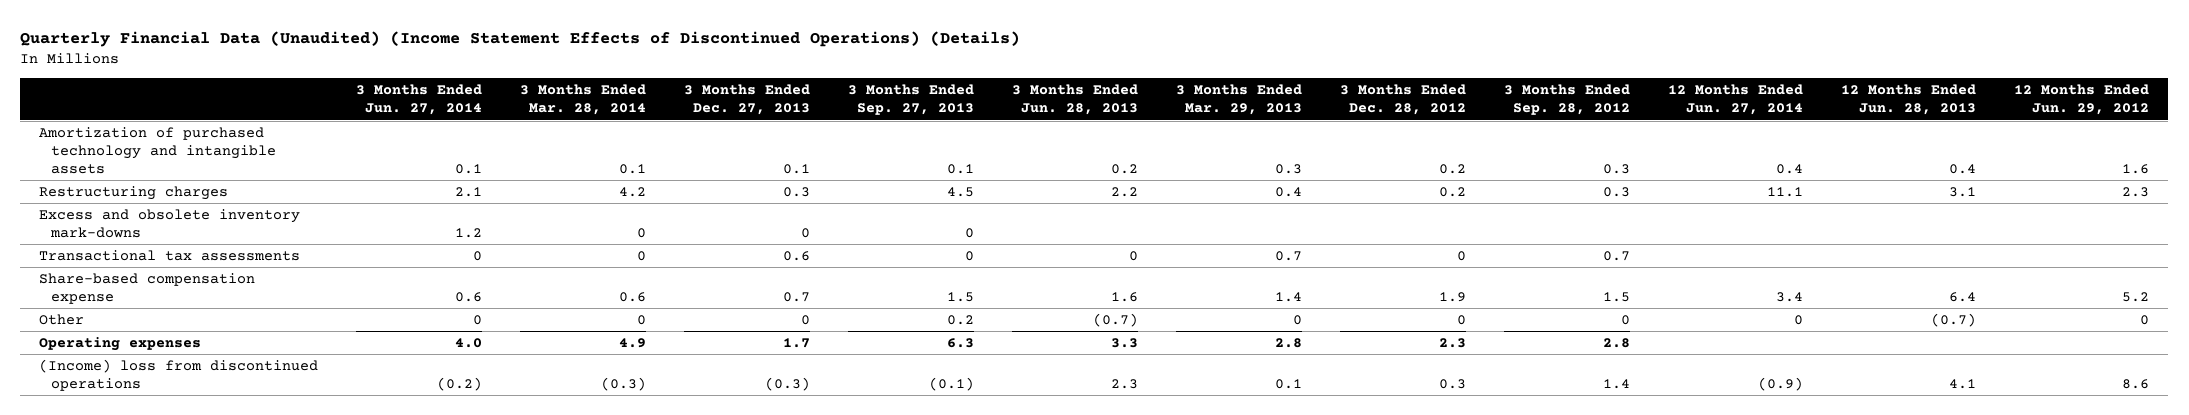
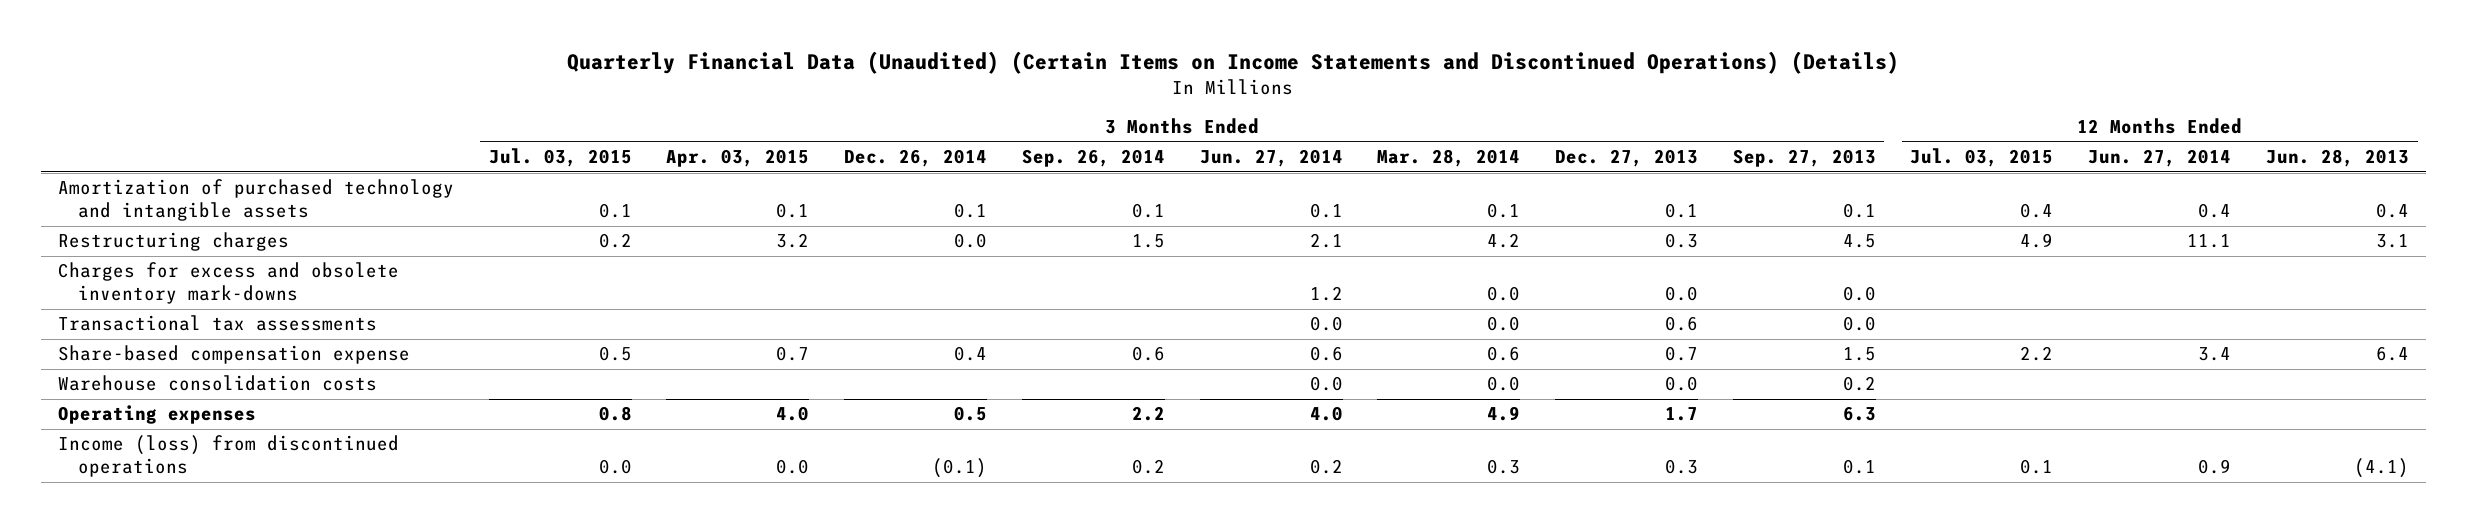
[20,31,1021,48] Quarterly Financial Data (Unaudited) (Income Statement Effects of Discontinued Operations) (Details) -> [567,51,1900,75] Quarterly Financial Data (Unaudited) (Certain Items on Income Statements and Discontinued Operations) (Details)
[1012,84,1139,116] 3 Months Ended Jun. 28, 2013 -> none
[1176,84,1303,116] 3 Months Ended Mar. 29, 2013 -> none
[1340,84,1467,116] 3 Months Ended Dec. 28, 2012 -> none
[1504,84,1631,116] 3 Months Ended Sep. 28, 2012 -> none
[2014,84,2150,116] 12 Months Ended Jun. 29, 2012 -> none
none -> [488,148,632,168] Jul. 03, 2015
none -> [666,149,810,168] Apr. 03, 2015
none -> [844,149,988,168] Dec. 26, 2014
none -> [1021,149,1165,168] Sep. 26, 2014
none -> [1910,148,2054,168] Jul. 03, 2015
[39,208,301,238] Excess and obsolete inventory mark-downs -> [58,262,400,305] Charges for excess and obsolete inventory mark-downs
[637,227,647,238] 0 -> [1487,286,1521,302] 0.0
[801,227,811,238] 0 -> [1665,286,1699,302] 0.0
[965,227,975,238] 0 -> [1842,286,1876,302] 0.0
[473,250,483,261] 0 -> [1309,316,1343,332] 0.0
[637,250,647,261] 0 -> [1487,316,1521,332] 0.0
[965,250,975,261] 0 -> [1842,316,1876,332] 0.0
[39,313,85,325] Other -> none
none -> [58,375,378,392] Warehouse consolidation costs
[39,358,319,391] (Income) loss from discontinued operations -> [58,435,400,478] Income (loss) from discontinued operations
[437,376,483,391] (0.2) -> [1309,459,1343,475] 0.2
[601,376,647,391] (0.3) -> [1487,459,1521,475] 0.3
[765,376,811,391] (0.3) -> [1665,459,1699,475] 0.3
[929,376,975,391] (0.1) -> [1842,459,1876,475] 0.1
[1758,376,1804,391] (0.9) -> [2198,459,2232,475] 0.9
[1949,378,1977,389] 4.1 -> [2353,458,2409,479] (4.1)

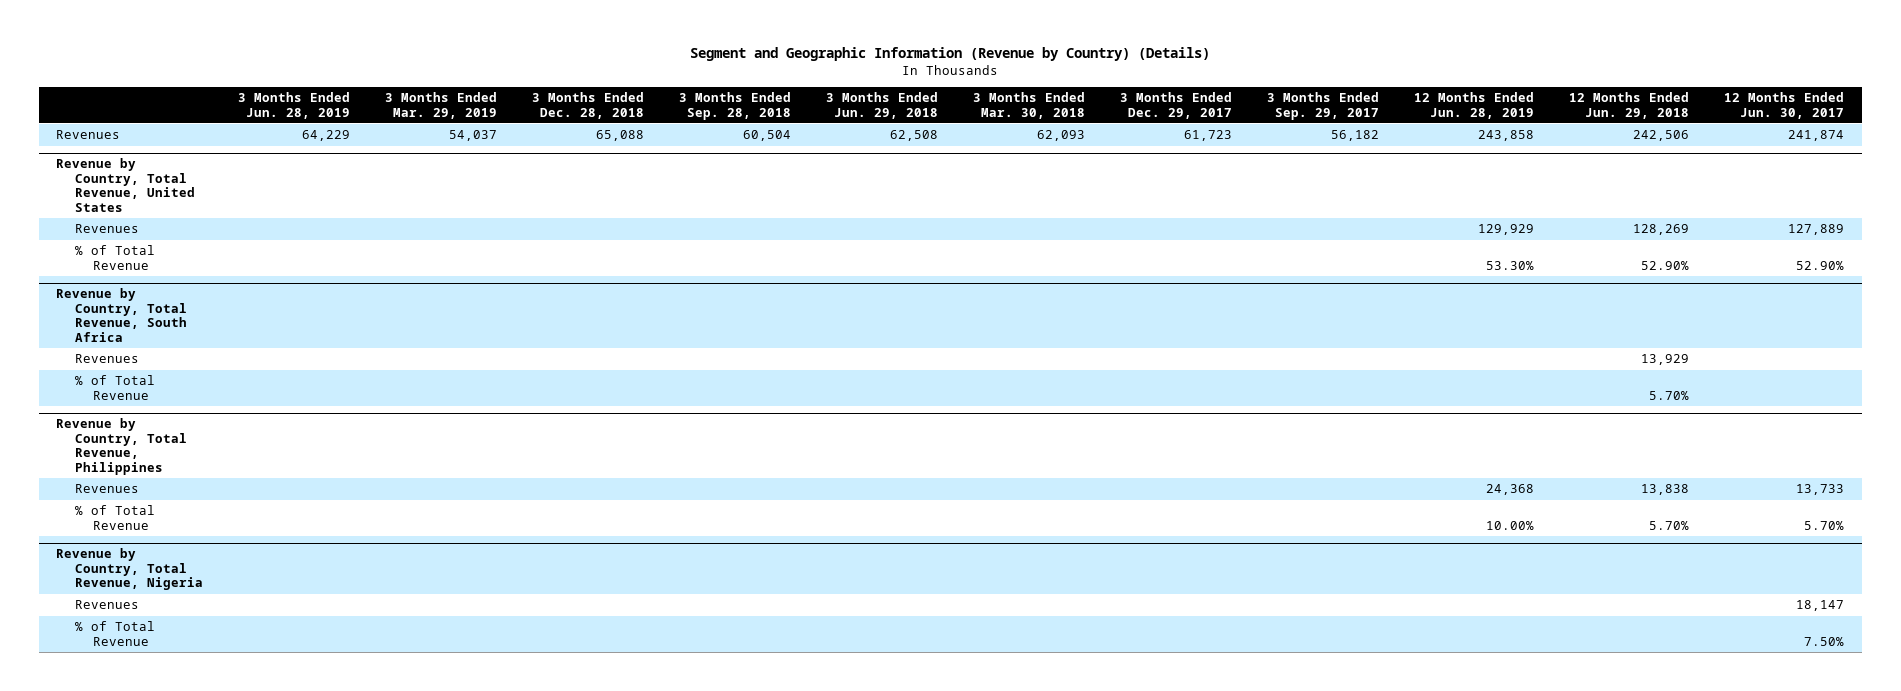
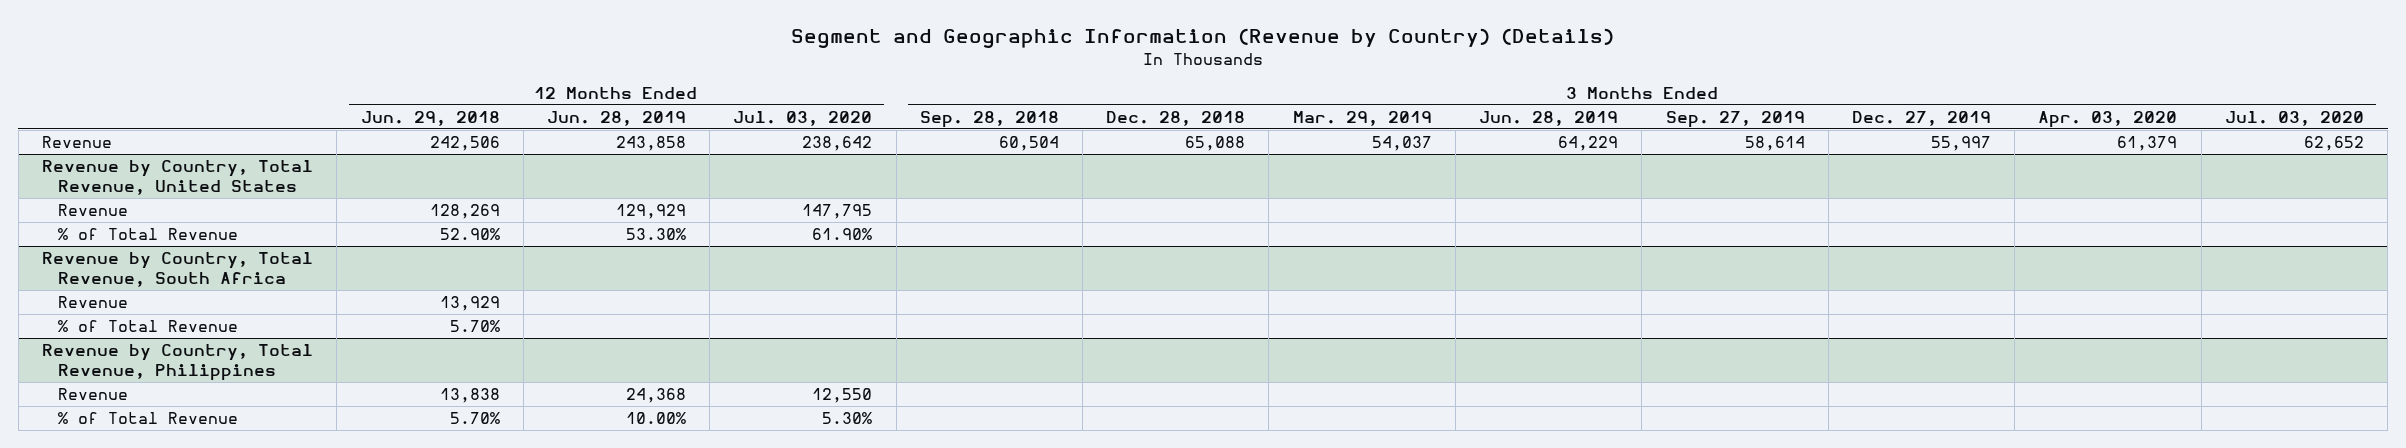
[825,92,938,119] 3 Months Ended Jun. 29, 2018 -> none
[972,92,1085,119] 3 Months Ended Mar. 30, 2018 -> none
[1119,92,1232,119] 3 Months Ended Dec. 29, 2017 -> none
[1267,92,1380,120] 3 Months Ended Sep. 29, 2017 -> none
[1724,92,1845,119] 12 Months Ended Jun. 30, 2017 -> none
none -> [733,110,873,126] Jul. 03, 2020
none -> [1665,110,1805,128] Sep. 27, 2019
none -> [1851,110,1991,126] Dec. 27, 2019
none -> [2038,110,2178,128] Apr. 03, 2020
none -> [2224,110,2364,126] Jul. 03, 2020
[56,130,121,140] Revenues -> [42,136,113,149] Revenue
[74,224,139,234] Revenues -> [57,204,128,217] Revenue
[74,354,139,364] Revenues -> [57,296,128,309] Revenue
[74,484,139,494] Revenues -> [57,388,128,401] Revenue
[56,548,203,591] Revenue by Country, Total Revenue, Nigeria -> none
[74,600,139,610] Revenues -> none
[74,621,155,646] % of Total Revenue -> none

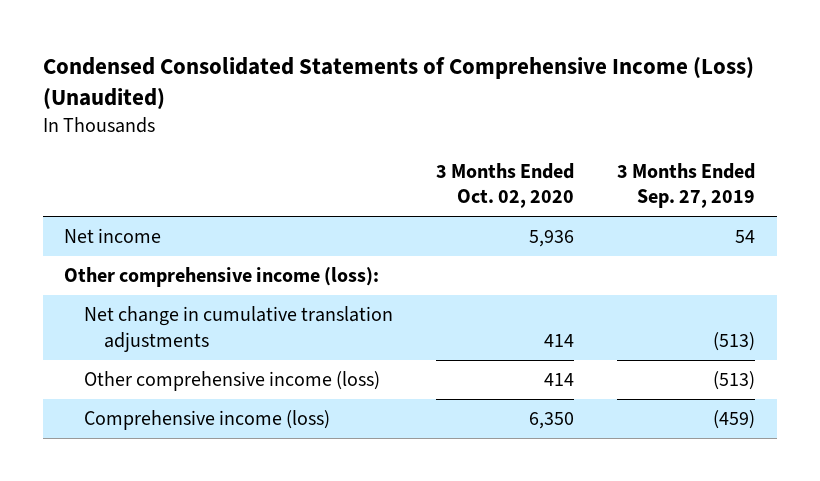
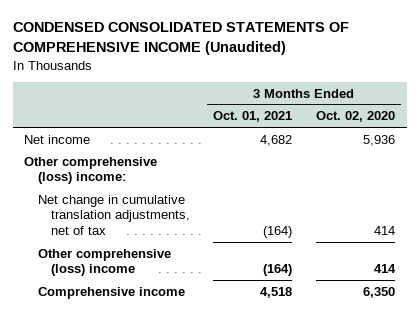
[42,56,754,110] Condensed Consolidated Statements of Comprehensive Income (Loss) (Unaudited) -> [12,22,349,56] CONDENSED CONSOLIDATED STATEMENTS OF COMPREHENSIVE INCOME (Unaudited)
[617,162,756,209] 3 Months Ended Sep. 27, 2019 -> none
none -> [213,111,293,123] Oct. 01, 2021
[64,267,380,288] Other comprehensive income (loss): -> [24,156,158,185] Other comprehensive (loss) income:
[84,306,394,352] Net change in cumulative translation adjustments -> [37,194,190,235] Net change in cumulative translation adjustments, net of tax
[84,371,381,392] Other comprehensive income (loss) -> [37,248,171,277] Other comprehensive (loss) income
[84,410,331,431] Comprehensive income (loss) -> [37,286,185,299] Comprehensive income

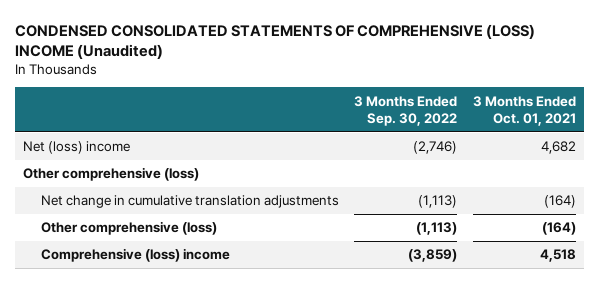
[12,22,349,56] CONDENSED CONSOLIDATED STATEMENTS OF COMPREHENSIVE INCOME (Unaudited) -> [15,23,536,60] CONDENSED CONSOLIDATED STATEMENTS OF COMPREHENSIVE (LOSS) INCOME (Unaudited)
[316,111,396,123] Oct. 02, 2020 -> none
none -> [354,95,458,126] 3 Months Ended Sep. 30, 2022
[24,134,91,144] Net income -> [22,141,130,155] Net (loss) income
[24,156,158,185] Other comprehensive (loss) income: -> [22,167,199,182] Other comprehensive (loss)
[37,194,190,235] Net change in cumulative translation adjustments, net of tax -> [40,195,339,209] Net change in cumulative translation adjustments
[37,248,171,277] Other comprehensive (loss) income -> [40,221,217,236] Other comprehensive (loss)
[37,286,185,299] Comprehensive income -> [40,248,230,263] Comprehensive (loss) income

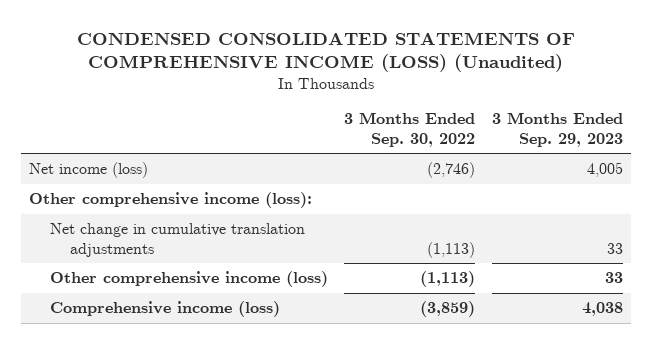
[15,23,536,60] CONDENSED CONSOLIDATED STATEMENTS OF COMPREHENSIVE (LOSS) INCOME (Unaudited) -> [76,31,575,73] CONDENSED CONSOLIDATED STATEMENTS OF COMPREHENSIVE INCOME (LOSS) (Unaudited)
[472,95,576,126] 3 Months Ended Oct. 01, 2021 -> none
none -> [491,112,623,147] 3 Months Ended Sep. 29, 2023
[22,141,130,155] Net (loss) income -> [29,162,149,179] Net income (loss)
[22,167,199,182] Other comprehensive (loss) -> [29,192,313,209] Other comprehensive income (loss):
[40,221,217,236] Other comprehensive (loss) -> [49,271,328,288] Other comprehensive income (loss)
[40,248,230,263] Comprehensive (loss) income -> [49,301,280,318] Comprehensive income (loss)

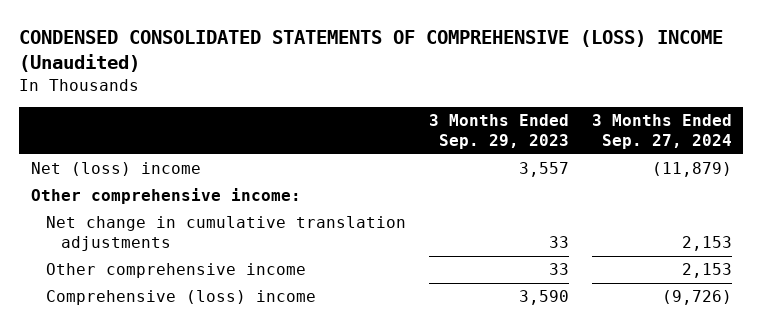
[76,31,575,73] CONDENSED CONSOLIDATED STATEMENTS OF COMPREHENSIVE INCOME (LOSS) (Unaudited) -> [19,30,724,73] CONDENSED CONSOLIDATED STATEMENTS OF COMPREHENSIVE (LOSS) INCOME (Unaudited)
[344,112,476,147] 3 Months Ended Sep. 30, 2022 -> none
none -> [591,114,732,150] 3 Months Ended Sep. 27, 2024
[29,162,149,179] Net income (loss) -> [30,162,201,177] Net (loss) income
[586,162,623,178] 4,005 -> [518,162,569,178] 3,557
[29,192,313,209] Other comprehensive income (loss): -> [30,188,301,205] Other comprehensive income:
[49,271,328,288] Other comprehensive income (loss) -> [46,263,307,279] Other comprehensive income
[49,301,280,318] Comprehensive income (loss) -> [46,290,317,306] Comprehensive (loss) income
[581,302,623,317] 4,038 -> [518,290,569,306] 3,590

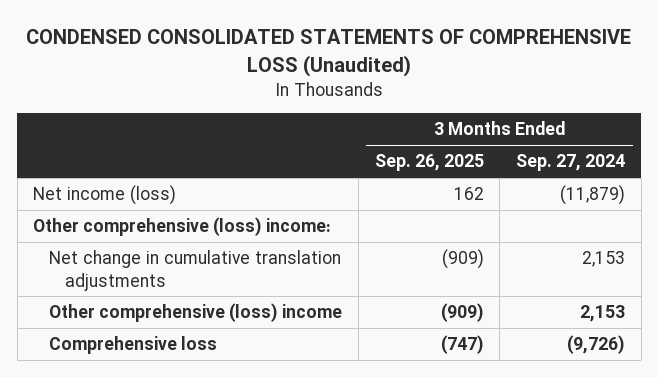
[19,30,724,73] CONDENSED CONSOLIDATED STATEMENTS OF COMPREHENSIVE (LOSS) INCOME (Unaudited) -> [26,29,632,77] CONDENSED CONSOLIDATED STATEMENTS OF COMPREHENSIVE LOSS (Unaudited)
[428,114,569,150] 3 Months Ended Sep. 29, 2023 -> none
none -> [374,154,484,172] Sep. 26, 2025
[30,162,201,177] Net (loss) income -> [33,185,177,206] Net income (loss)
[30,188,301,205] Other comprehensive income: -> [33,217,332,237] Other comprehensive (loss) income:
[46,263,307,279] Other comprehensive income -> [49,303,343,323] Other comprehensive (loss) income
[46,290,317,306] Comprehensive (loss) income -> [49,336,218,355] Comprehensive loss

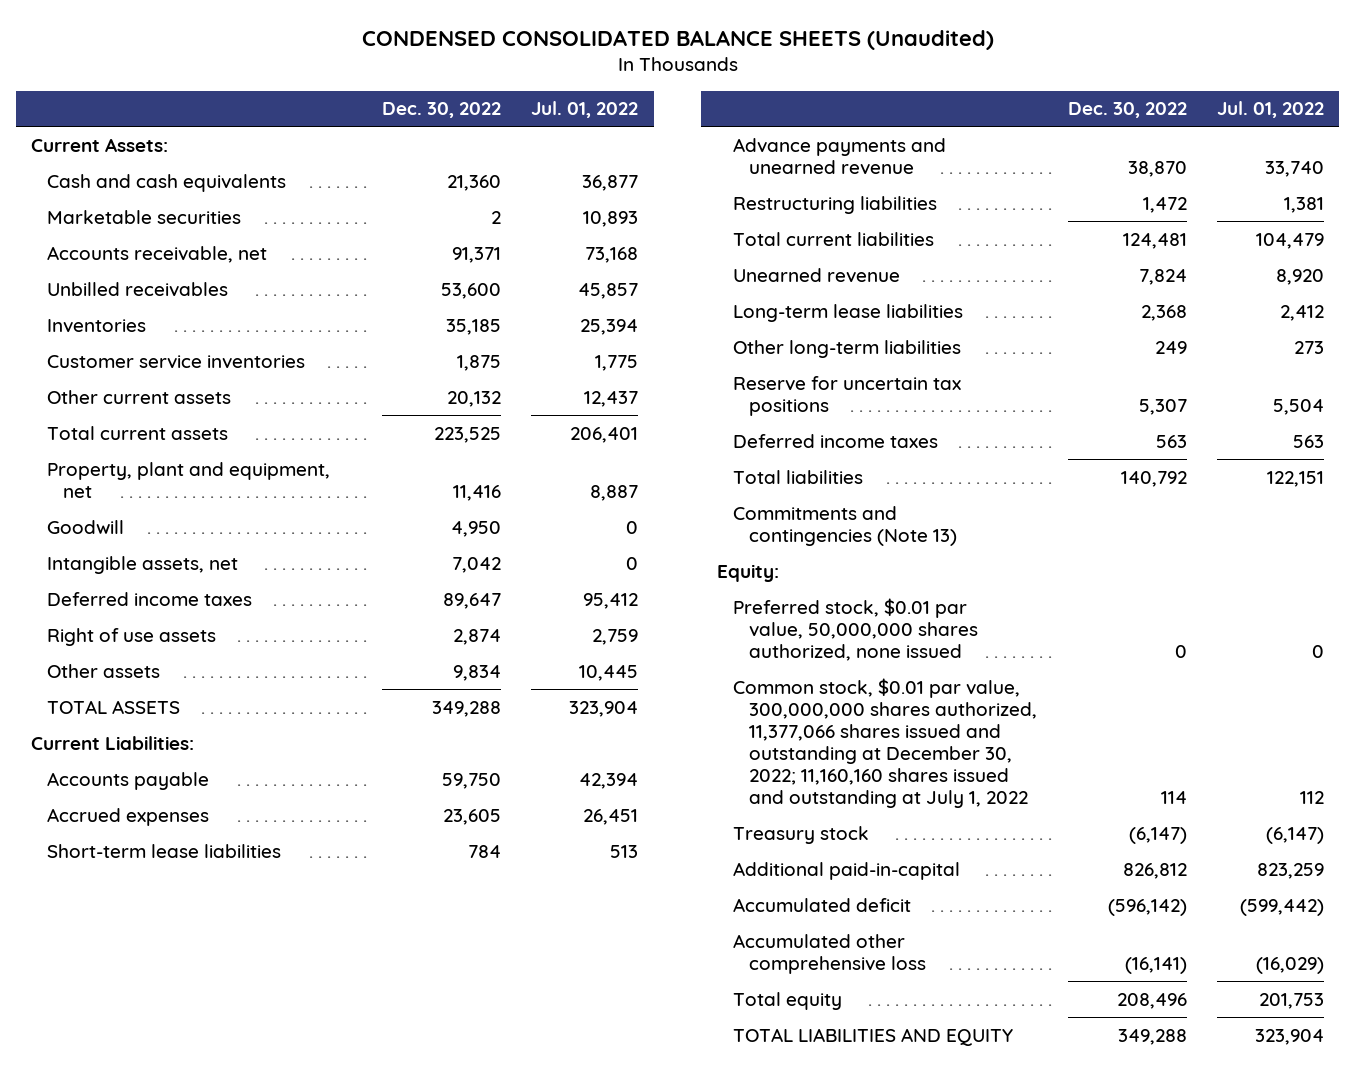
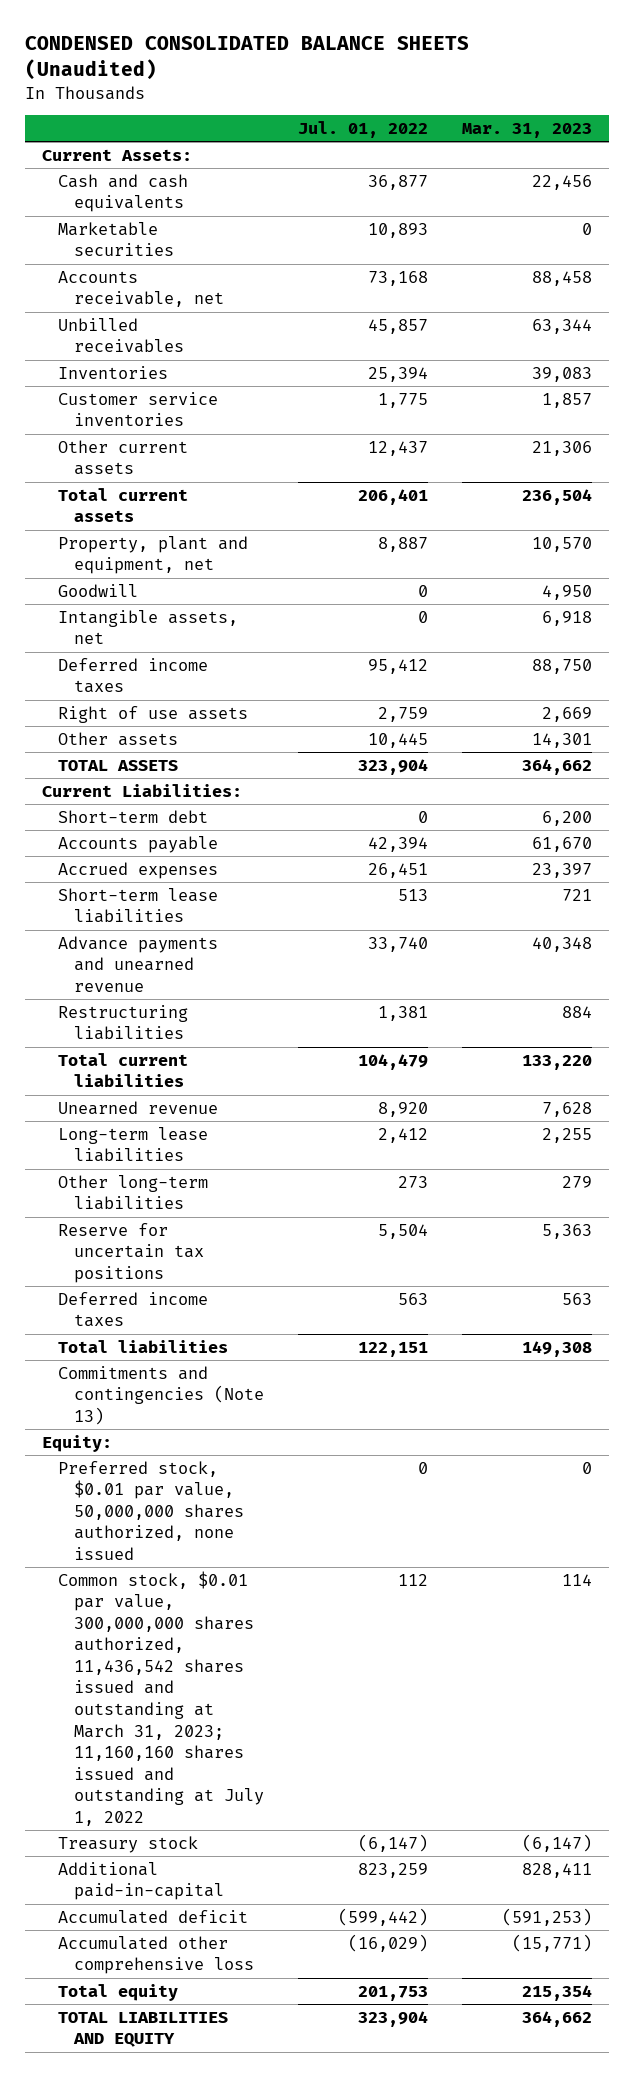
[381,102,501,119] Dec. 30, 2022 -> none
none -> [462,123,593,139] Mar. 31, 2023
none -> [57,809,208,823] Short-term debt
[732,677,1038,809] Common stock, $0.01 par value, 300,000,000 shares authorized, 11,377,066 shares issued and outstanding at December 30, 2022; 11,160,160 shares issued and outstanding at July 1, 2022 -> [57,1570,264,1826] Common stock, $0.01 par value, 300,000,000 shares authorized, 11,436,542 shares issued and outstanding at March 31, 2023; 11,160,160 shares issued and outstanding at July 1, 2022

